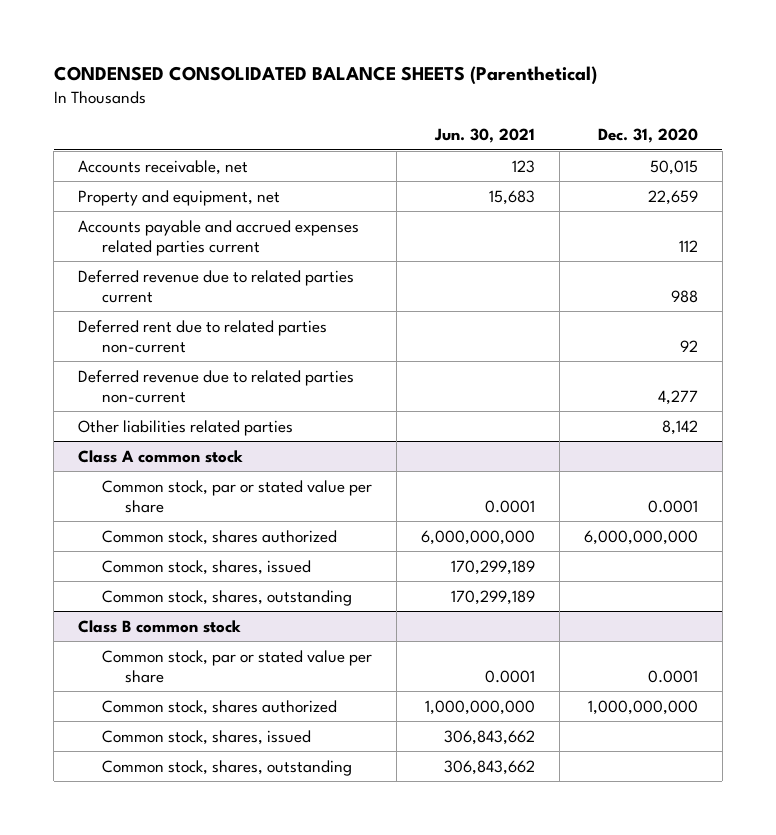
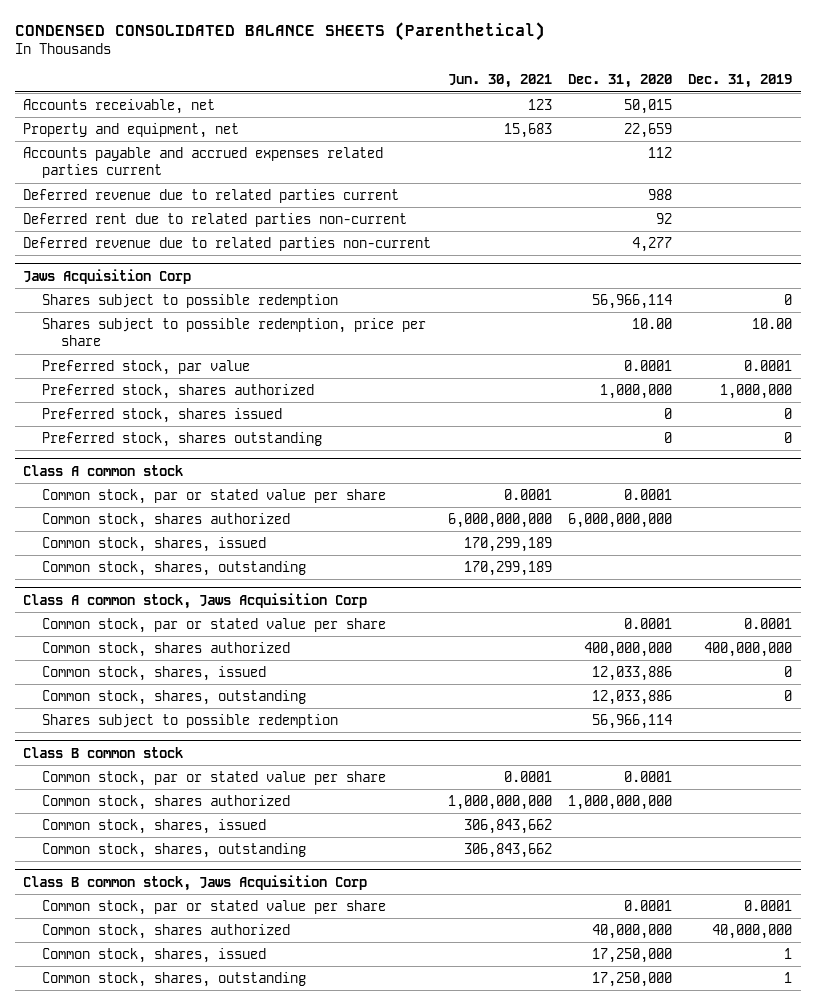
none -> [688,74,793,89] Dec. 31, 2019
[78,419,294,436] Other liabilities related parties -> none
none -> [23,268,192,284] Jaws Acquisition Corp
none -> [41,293,338,308] Shares subject to possible redemption
none -> [41,317,426,347] Shares subject to possible redemption, price per share
none -> [41,359,250,375] Preferred stock, par value
none -> [41,383,314,399] Preferred stock, shares authorized
none -> [41,407,282,423] Preferred stock, shares issued
none -> [41,431,322,447] Preferred stock, shares outstanding
none -> [23,592,368,609] Class A common stock, Jaws Acquisition Corp
none -> [41,617,386,633] Common stock, par or stated value per share
none -> [41,641,290,657] Common stock, shares authorized
none -> [41,665,266,681] Common stock, shares, issued
none -> [41,689,306,705] Common stock, shares, outstanding
none -> [41,713,338,728] Shares subject to possible redemption
none -> [23,874,368,891] Class B common stock, Jaws Acquisition Corp
none -> [41,899,386,915] Common stock, par or stated value per share
none -> [41,923,290,939] Common stock, shares authorized
none -> [41,947,266,963] Common stock, shares, issued
none -> [41,971,306,987] Common stock, shares, outstanding

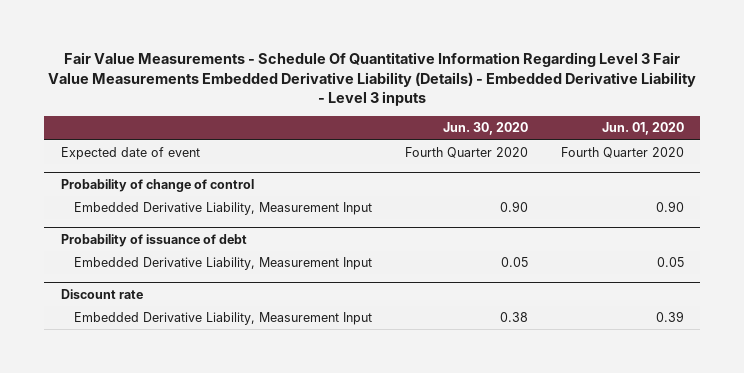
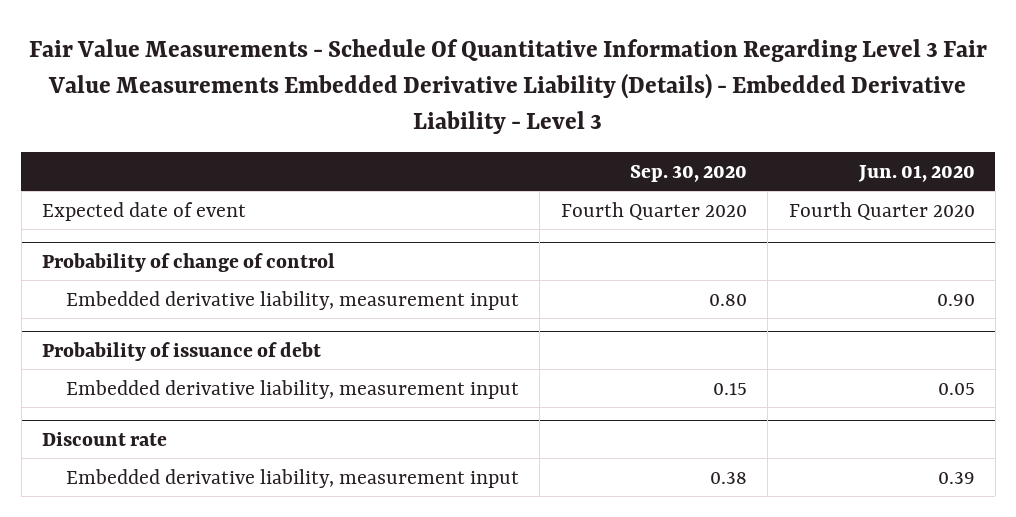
[48,51,697,107] Fair Value Measurements - Schedule Of Quantitative Information Regarding Level 3 Fair Value Measurements Embedded Derivative Liability (Details) - Embedded Derivative Liability - Level 3 inputs -> [29,39,988,134] Fair Value Measurements - Schedule Of Quantitative Information Regarding Level 3 Fair Value Measurements Embedded Derivative Liability (Details) - Embedded Derivative Liability - Level 3
[442,122,528,136] Jun. 30, 2020 -> none
none -> [629,164,747,182] Sep. 30, 2020
[73,202,372,216] Embedded Derivative Liability, Measurement Input -> [66,290,520,310] Embedded derivative liability, measurement input
[73,257,372,271] Embedded Derivative Liability, Measurement Input -> [66,379,520,399] Embedded derivative liability, measurement input
[73,312,372,326] Embedded Derivative Liability, Measurement Input -> [66,468,520,488] Embedded derivative liability, measurement input

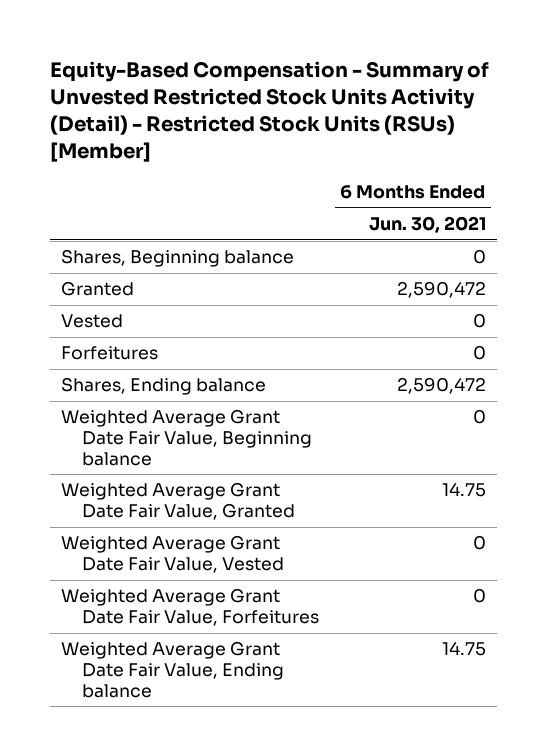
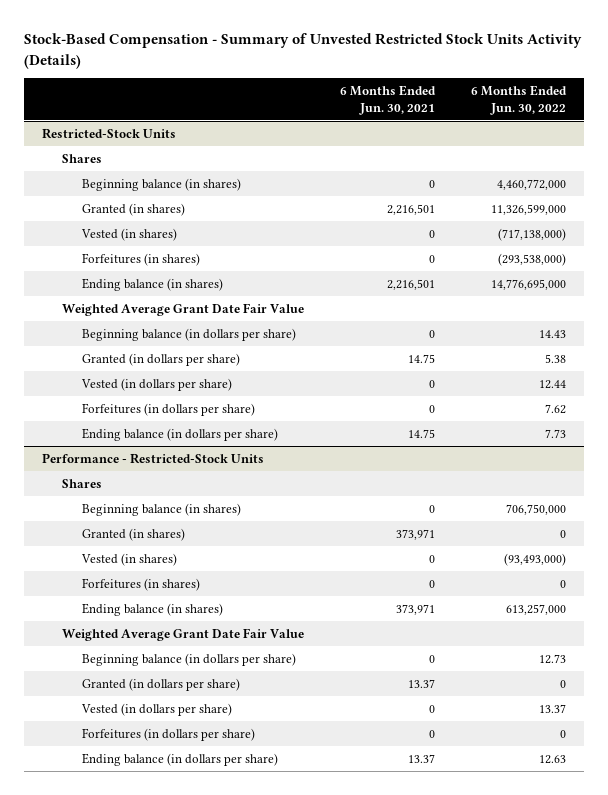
[50,61,490,163] Equity-Based Compensation - Summary of Unvested Restricted Stock Units Activity (Detail) - Restricted Stock Units (RSUs) [Member] -> [23,33,582,69] Stock-Based Compensation - Summary of Unvested Restricted Stock Units Activity (Details)
none -> [471,84,568,115] 6 Months Ended Jun. 30, 2022
none -> [42,127,177,139] Restricted-Stock Units
none -> [61,153,102,163] Shares
[61,249,295,268] Shares, Beginning balance -> [81,177,241,191] Beginning balance (in shares)
[61,281,135,297] Granted -> [81,202,185,216] Granted (in shares)
[396,281,486,299] 2,590,472 -> [386,203,435,215] 2,216,501
[61,314,124,329] Vested -> [80,227,177,241] Vested (in shares)
[61,346,159,361] Forfeitures -> [81,252,200,266] Forfeitures (in shares)
[61,377,267,396] Shares, Ending balance -> [81,277,223,291] Ending balance (in shares)
[396,377,486,395] 2,590,472 -> [386,278,435,290] 2,216,501
none -> [61,302,304,316] Weighted Average Grant Date Fair Value
[61,409,312,466] Weighted Average Grant Date Fair Value, Beginning balance -> [81,327,296,341] Beginning balance (in dollars per share)
[61,482,295,520] Weighted Average Grant Date Fair Value, Granted -> [81,352,240,366] Granted (in dollars per share)
[61,535,284,573] Weighted Average Grant Date Fair Value, Vested -> [80,377,232,391] Vested (in dollars per share)
[61,588,319,626] Weighted Average Grant Date Fair Value, Forfeitures -> [81,402,255,416] Forfeitures (in dollars per share)
[61,641,284,698] Weighted Average Grant Date Fair Value, Ending balance -> [81,427,278,441] Ending balance (in dollars per share)
none -> [42,452,265,464] Performance - Restricted-Stock Units
none -> [61,478,102,488] Shares
none -> [81,502,241,516] Beginning balance (in shares)
none -> [81,527,185,541] Granted (in shares)
none -> [80,552,177,566] Vested (in shares)
none -> [81,577,200,591] Forfeitures (in shares)
none -> [81,602,223,616] Ending balance (in shares)
none -> [61,627,304,641] Weighted Average Grant Date Fair Value
none -> [81,652,296,666] Beginning balance (in dollars per share)
none -> [81,677,240,691] Granted (in dollars per share)
none -> [80,702,232,716] Vested (in dollars per share)
none -> [81,727,255,741] Forfeitures (in dollars per share)
none -> [81,752,278,766] Ending balance (in dollars per share)

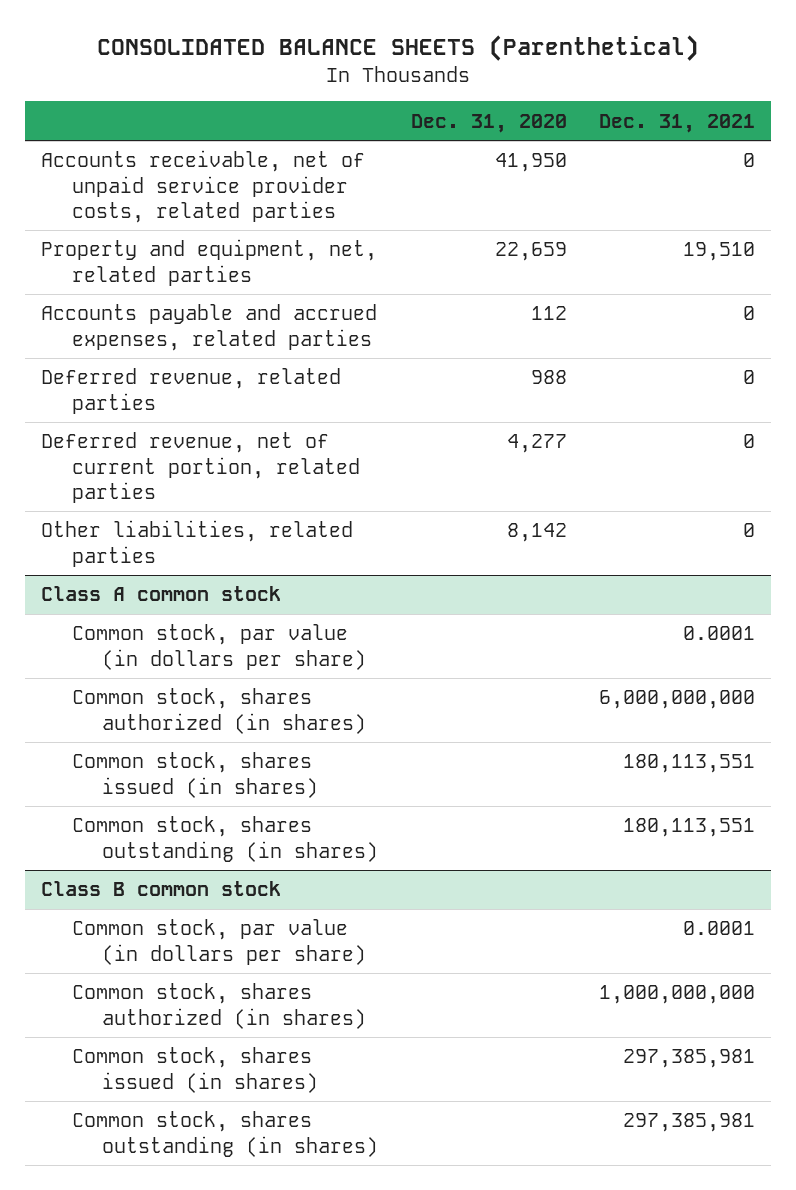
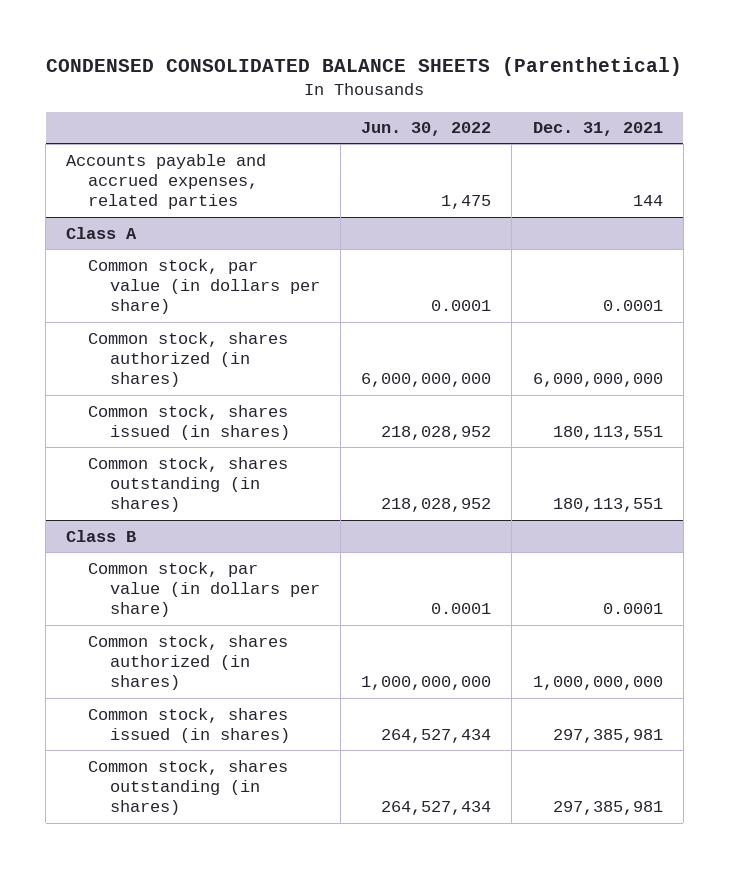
[97,35,700,62] CONSOLIDATED BALANCE SHEETS (Parenthetical) -> [46,56,683,76] CONDENSED CONSOLIDATED BALANCE SHEETS (Parenthetical)
[410,113,567,133] Dec. 31, 2020 -> none
none -> [361,122,492,137] Jun. 30, 2022
[40,150,365,223] Accounts receivable, net of unpaid service provider costs, related parties -> none
[40,239,377,286] Property and equipment, net, related parties -> none
[40,368,341,414] Deferred revenue, related parties -> none
[40,432,360,503] Deferred revenue, net of current portion, related parties -> none
[40,520,353,567] Other liabilities, related parties -> none
[743,306,756,321] 0 -> [632,195,663,207] 144
[40,586,281,602] Class A common stock -> [66,226,138,239] Class A
[40,881,281,897] Class B common stock -> [66,529,137,542] Class B

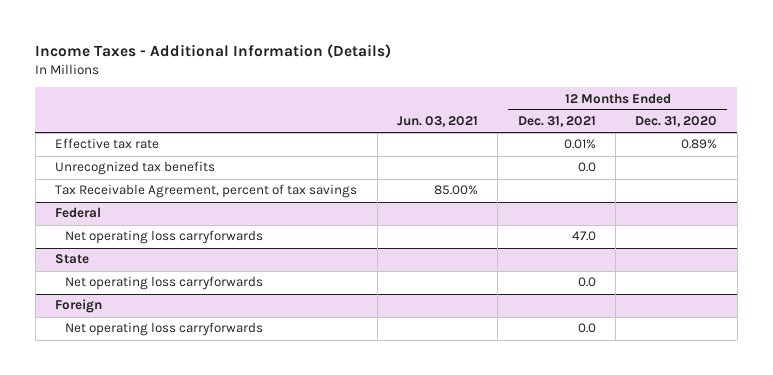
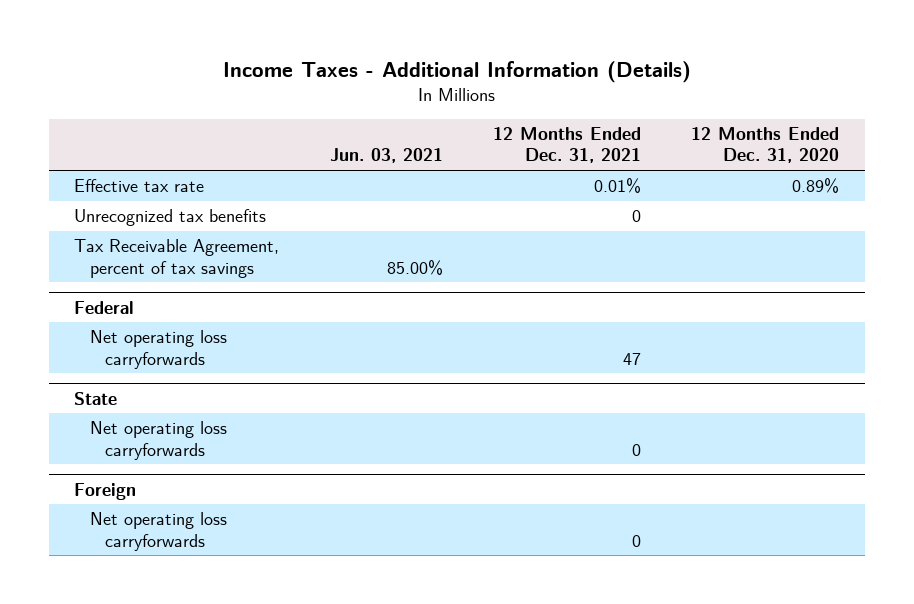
[577,162,596,173] 0.0 -> [632,210,642,223] 0
[571,231,596,242] 47.0 -> [623,352,642,365] 47
[577,277,596,288] 0.0 -> [632,443,642,456] 0
[577,323,596,334] 0.0 -> [632,534,642,547] 0

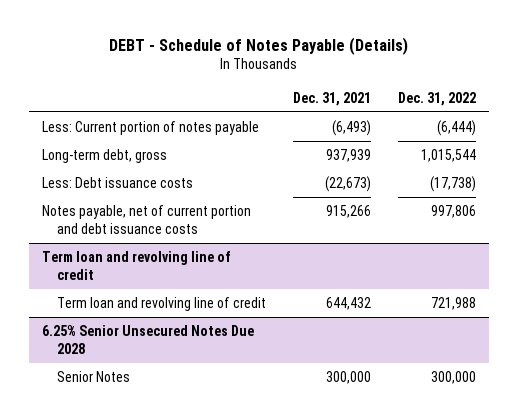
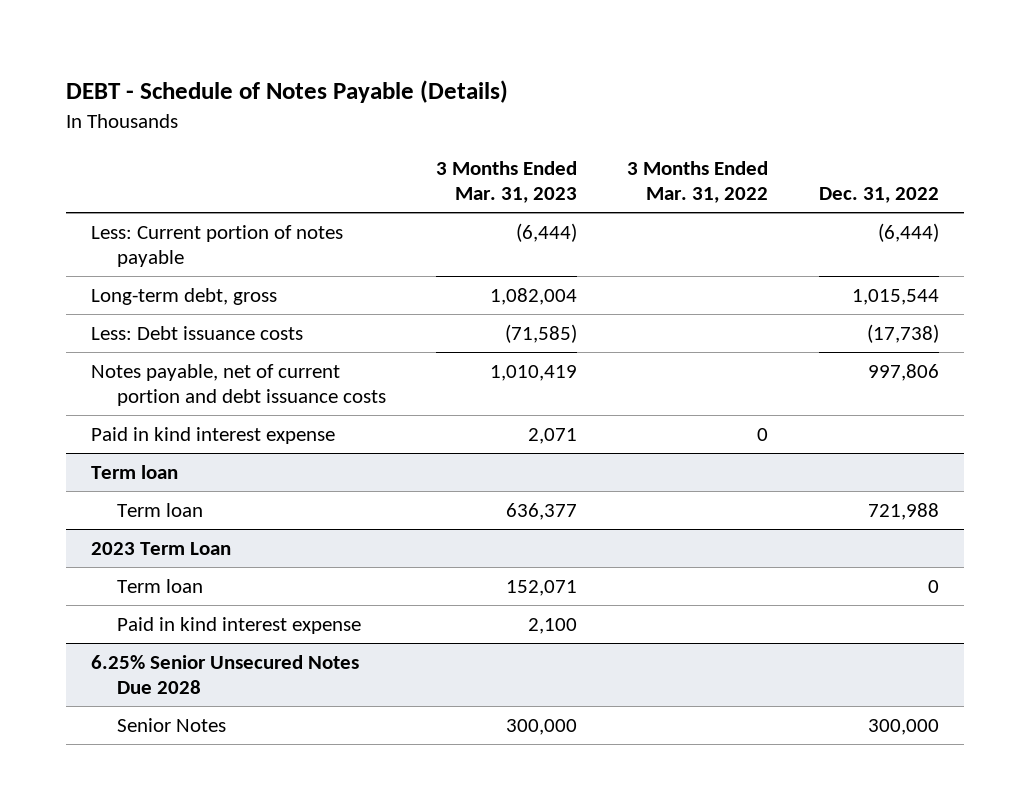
[292,91,371,106] Dec. 31, 2021 -> none
none -> [435,160,577,204] 3 Months Ended Mar. 31, 2023
none -> [627,160,769,204] 3 Months Ended Mar. 31, 2022
none -> [91,426,336,444] Paid in kind interest expense
[42,251,232,280] Term loan and revolving line of credit -> [91,464,179,479] Term loan
[56,297,266,312] Term loan and revolving line of credit -> [116,502,203,517] Term loan
none -> [91,541,232,555] 2023 Term Loan
none -> [116,578,203,593] Term loan
none -> [116,616,361,634] Paid in kind interest expense

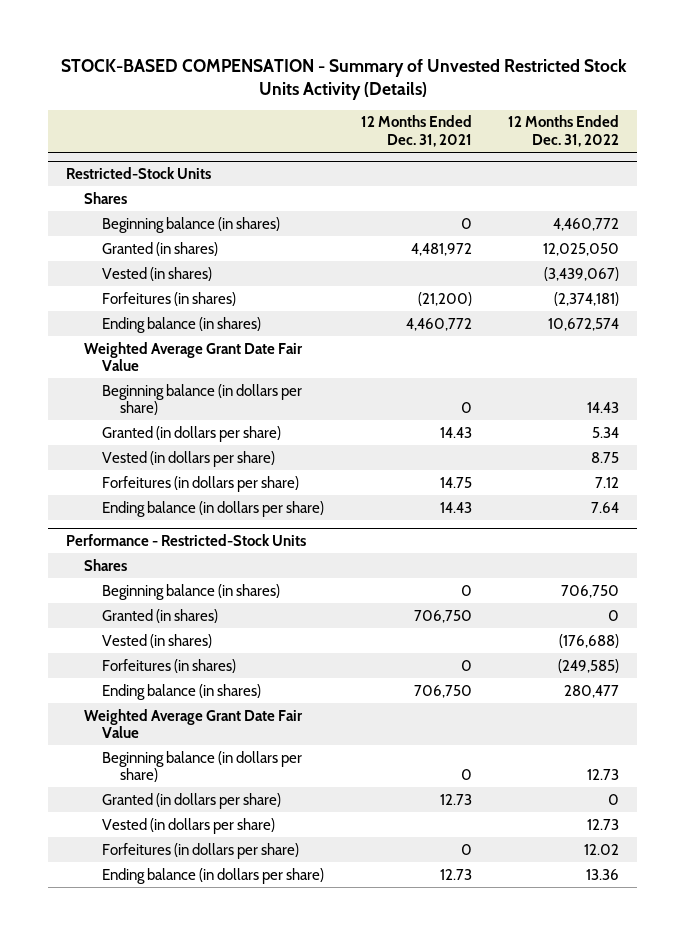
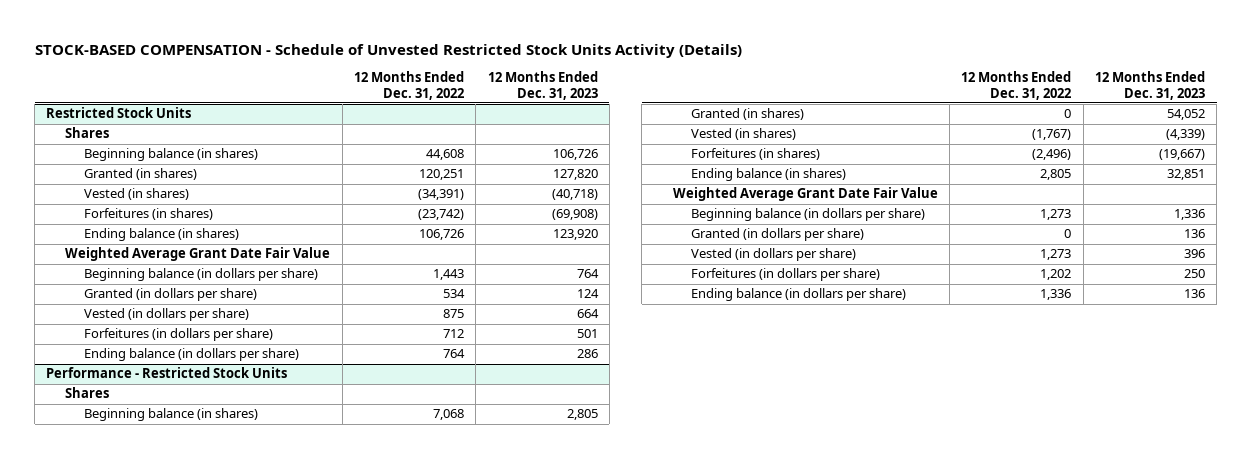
[60,58,627,100] STOCK-BASED COMPENSATION - Summary of Unvested Restricted Stock Units Activity (Details) -> [34,43,742,58] STOCK-BASED COMPENSATION - Schedule of Unvested Restricted Stock Units Activity (Details)
[360,115,472,147] 12 Months Ended Dec. 31, 2021 -> none
none -> [487,71,598,100] 12 Months Ended Dec. 31, 2023
[66,167,212,180] Restricted-Stock Units -> [46,107,192,119] Restricted Stock Units
[553,217,620,231] 4,460,772 -> [425,149,464,161] 44,608
[543,242,620,256] 12,025,050 -> [418,169,464,181] 120,251
[544,266,620,281] (3,439,067) -> [417,189,464,201] (34,391)
[554,291,620,306] (2,374,181) -> [417,209,464,221] (23,742)
[548,317,620,331] 10,672,574 -> [418,229,464,241] 106,726
[587,402,620,414] 14.43 -> [432,269,464,281] 1,443
[592,426,620,438] 5.34 -> [442,289,465,299] 534
[591,451,620,463] 8.75 -> [442,309,464,319] 875
[595,476,620,488] 7.12 -> [442,329,464,339] 712
[591,501,620,513] 7.64 -> [442,349,465,359] 764
[66,534,307,547] Performance - Restricted-Stock Units -> [46,367,288,379] Performance - Restricted Stock Units
[561,584,620,598] 706,750 -> [432,409,464,421] 7,068
[559,633,620,648] (176,688) -> [1032,129,1072,141] (1,767)
[558,658,620,673] (249,585) -> [1032,149,1072,161] (2,496)
[564,684,620,698] 280,477 -> [1040,169,1072,181] 2,805
[587,769,620,781] 12.73 -> [1040,209,1072,221] 1,273
[587,818,620,830] 12.73 -> [1040,249,1072,261] 1,273
[584,843,620,855] 12.02 -> [1040,269,1072,281] 1,202
[586,868,620,880] 13.36 -> [1040,289,1072,301] 1,336

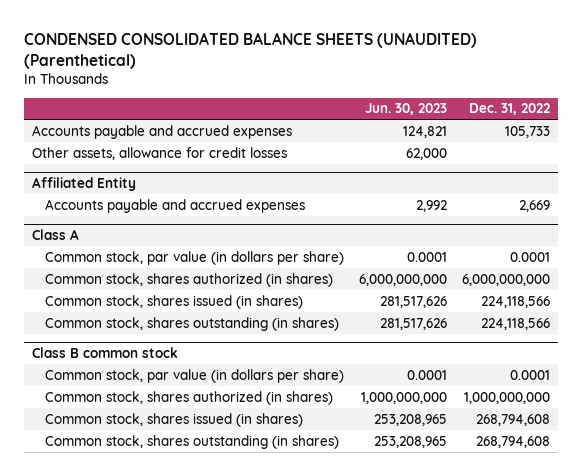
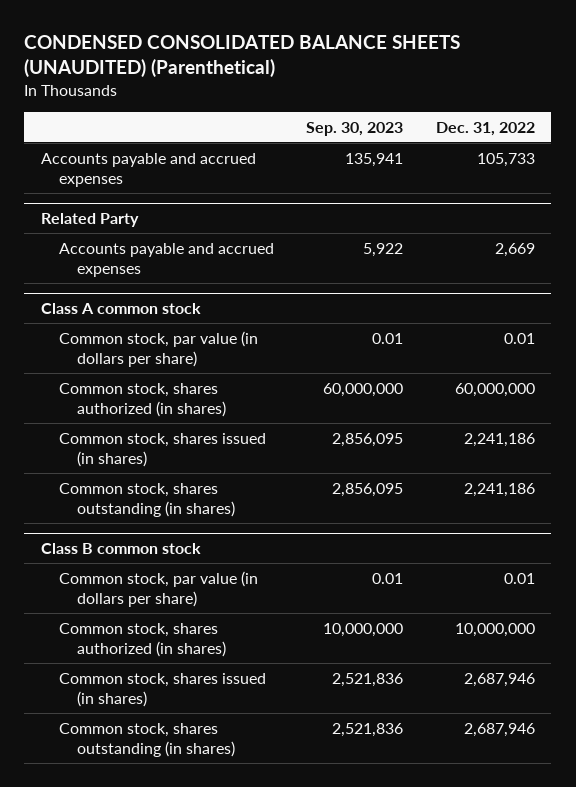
[365,103,448,116] Jun. 30, 2023 -> none
none -> [306,121,404,136] Sep. 30, 2023
[31,146,287,160] Other assets, allowance for credit losses -> none
[31,176,136,191] Affiliated Entity -> none
none -> [40,213,139,228] Related Party
[31,228,79,240] Class A -> [40,303,201,315] Class A common stock
[510,251,551,262] 0.0001 -> [503,332,535,344] 0.01
[462,273,551,286] 6,000,000,000 -> [454,382,535,397] 60,000,000
[481,295,551,308] 224,118,566 -> [463,432,535,447] 2,241,186
[481,317,551,330] 224,118,566 -> [463,482,535,497] 2,241,186
[510,369,551,380] 0.0001 -> [503,572,535,584] 0.01
[464,391,551,404] 1,000,000,000 -> [454,622,535,637] 10,000,000
[476,413,551,426] 268,794,608 -> [463,672,535,687] 2,687,946
[476,435,551,448] 268,794,608 -> [463,722,535,737] 2,687,946

